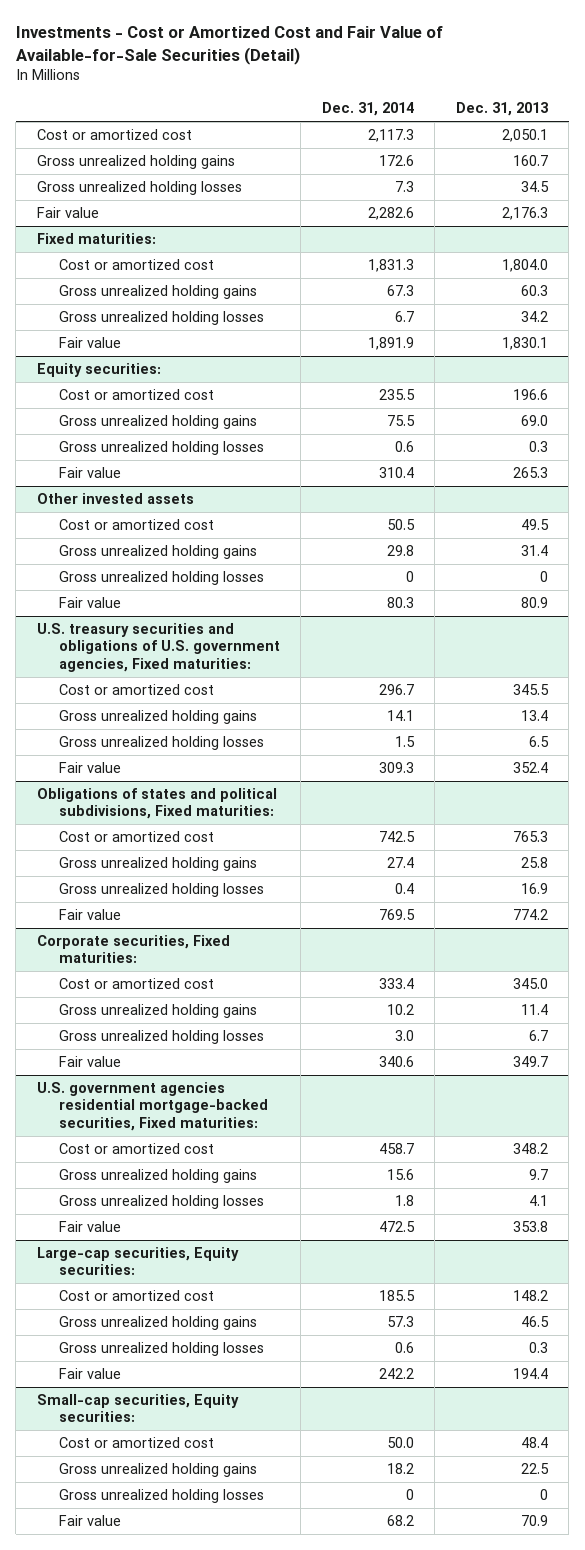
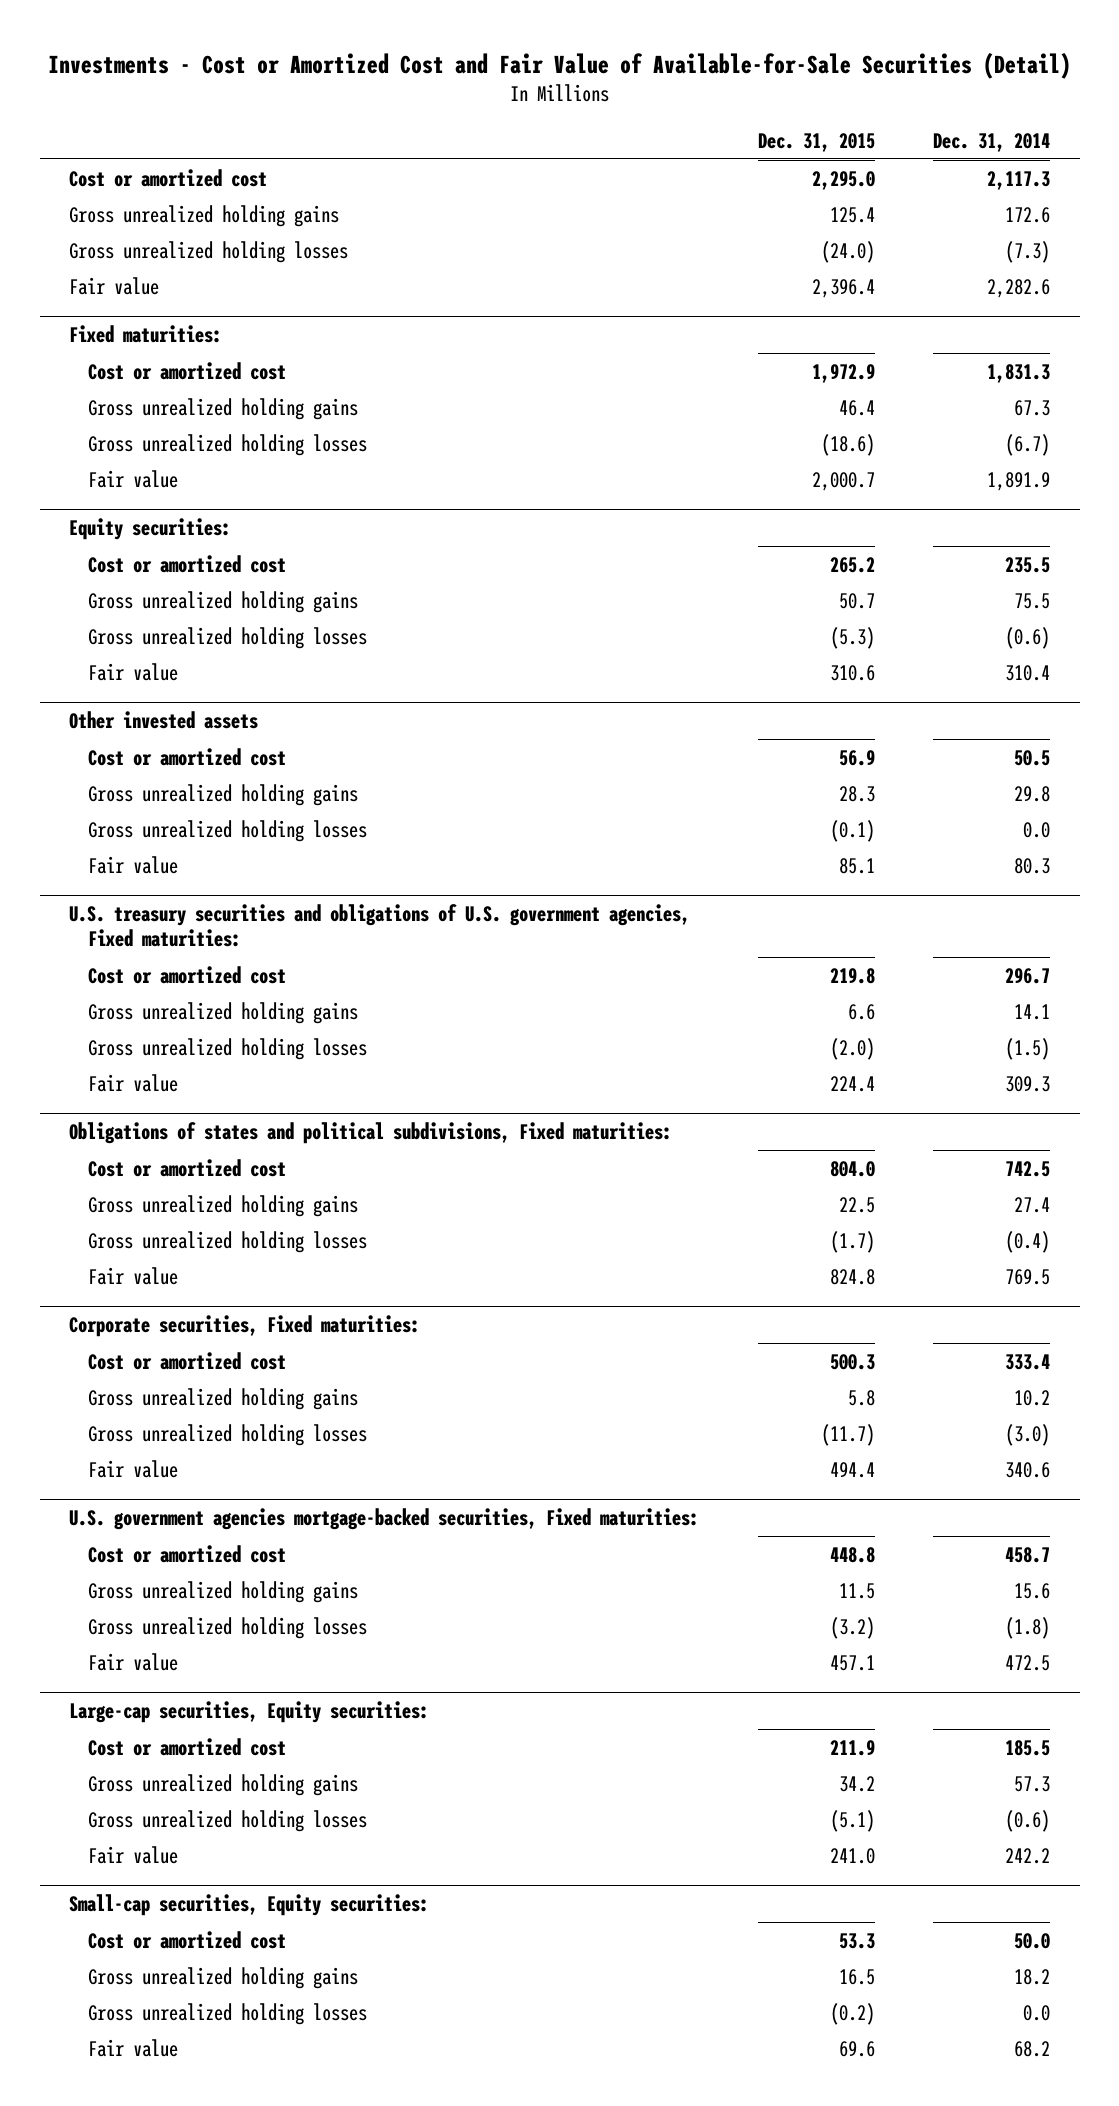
[455,102,548,117] Dec. 31, 2013 -> none
none -> [757,132,875,152] Dec. 31, 2015
[394,181,414,193] 7.3 -> [1005,240,1051,263] (7.3)
[394,311,414,323] 6.7 -> [1005,433,1051,456] (6.7)
[394,441,414,453] 0.6 -> [1005,626,1051,649] (0.6)
[405,571,414,583] 0 -> [1023,821,1051,838] 0.0
[394,736,415,748] 1.5 -> [1005,1037,1051,1060] (1.5)
[394,883,414,895] 0.4 -> [1005,1230,1051,1253] (0.4)
[394,1030,414,1042] 3.0 -> [1005,1423,1051,1446] (3.0)
[36,1082,268,1131] U.S. government agencies residential mortgage-backed securities, Fixed maturities: -> [69,1507,700,1530] U.S. government agencies mortgage-backed securities, Fixed maturities:
[394,1195,414,1207] 1.8 -> [1005,1616,1051,1639] (1.8)
[394,1342,414,1354] 0.6 -> [1005,1809,1051,1832] (0.6)
[405,1489,414,1501] 0 -> [1023,2004,1051,2021] 0.0

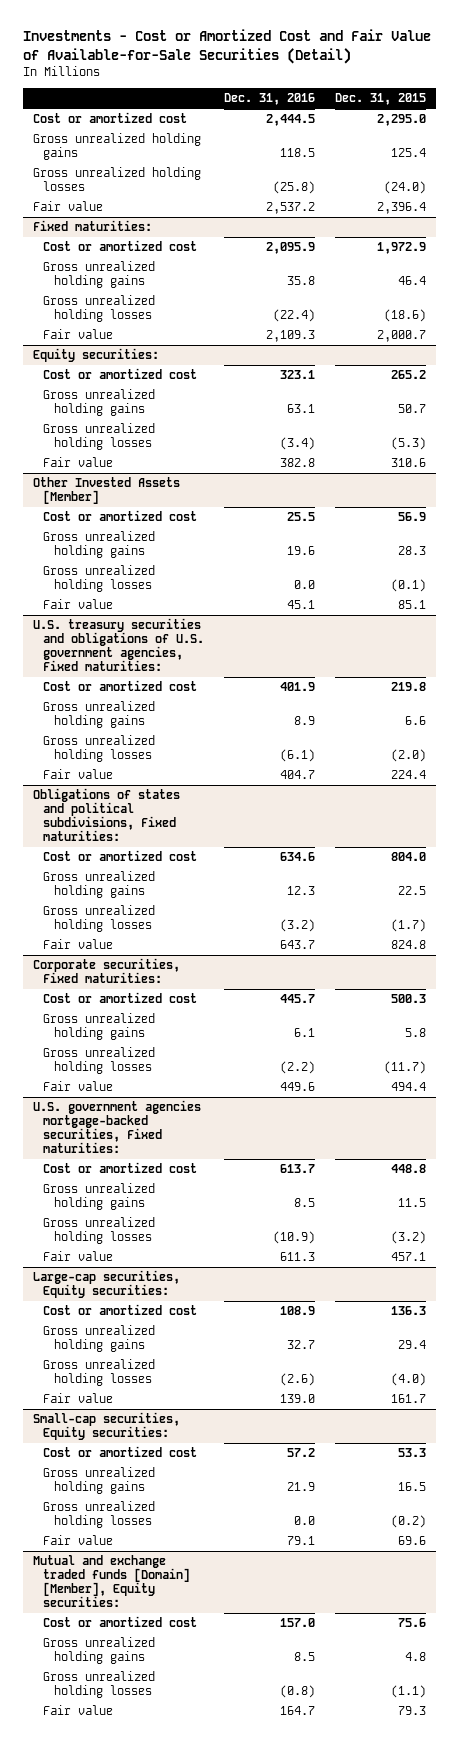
[933,132,1051,152] Dec. 31, 2014 -> none
none -> [224,93,316,106] Dec. 31, 2016
[69,710,259,729] Other invested assets -> [32,477,180,505] Other Invested Assets [Member]
[829,1739,875,1756] 211.9 -> [391,1306,427,1316] 136.3
[838,1775,875,1792] 34.2 -> [398,1340,427,1350] 29.4
[829,1809,875,1832] (5.1) -> [391,1373,427,1387] (4.0)
[829,1847,875,1864] 241.0 -> [391,1394,427,1404] 161.7
none -> [32,1555,191,1608] Mutual and exchange traded funds [Domain] [Member], Equity securities:
none -> [43,1616,198,1628] Cost or amortized cost
none -> [43,1637,156,1665] Gross unrealized holding gains
none -> [43,1671,156,1699] Gross unrealized holding losses
none -> [43,1705,114,1716] Fair value

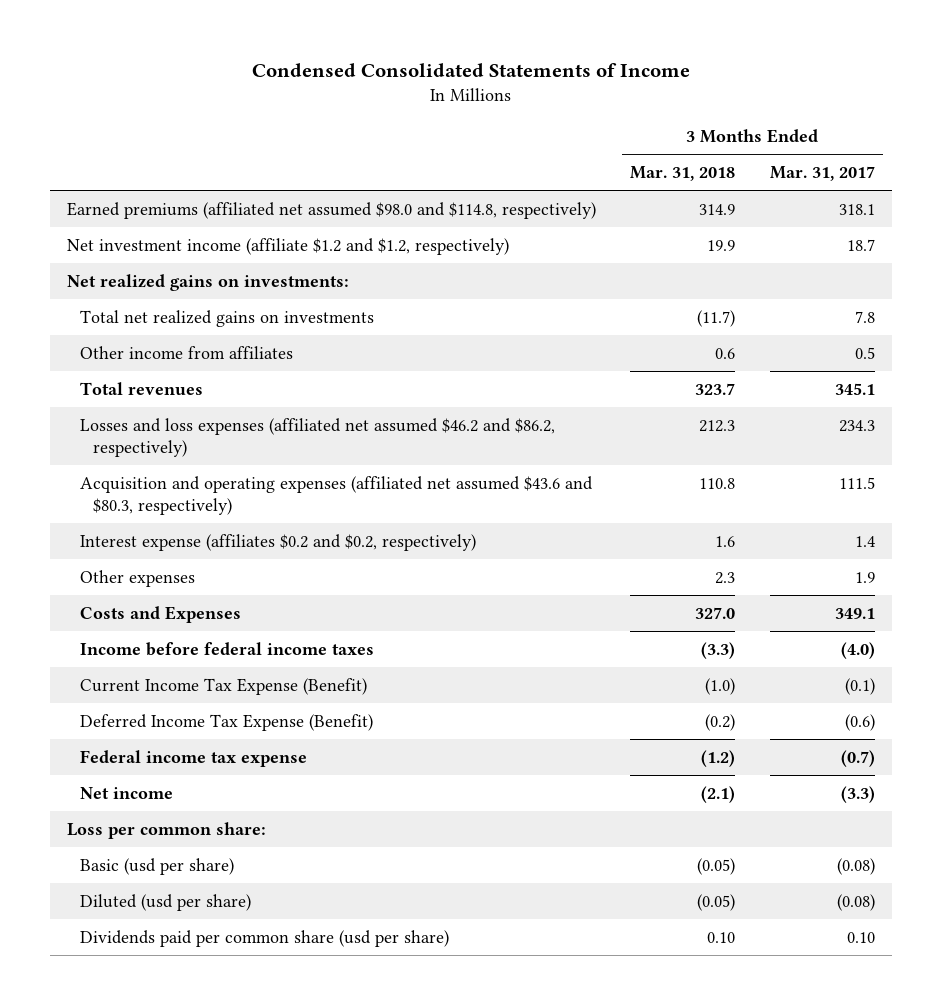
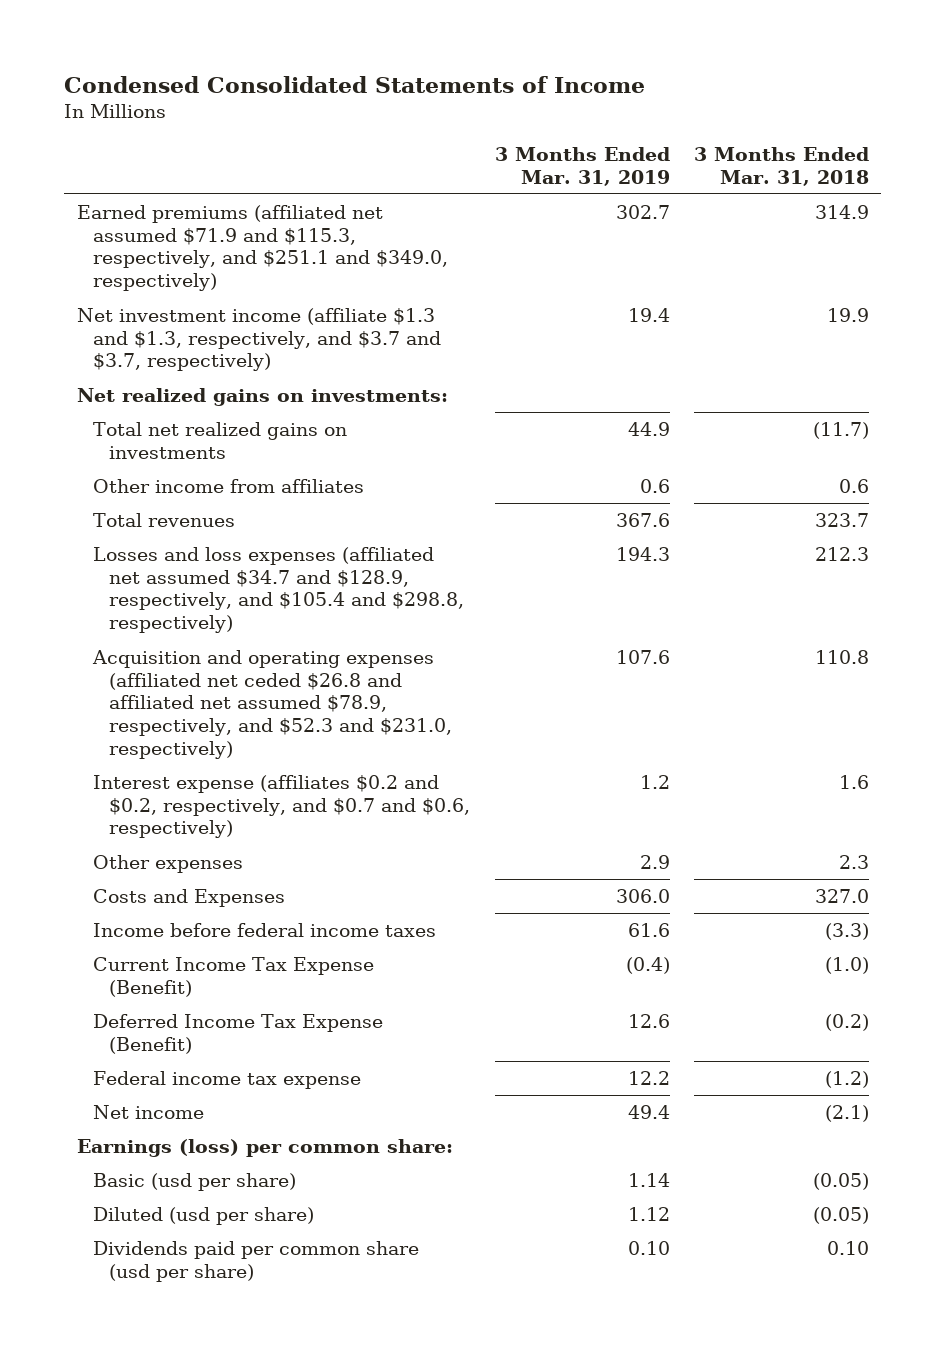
[769,166,875,182] Mar. 31, 2017 -> none
none -> [494,146,670,186] 3 Months Ended Mar. 31, 2019
[66,201,596,219] Earned premiums (affiliated net assumed $98.0 and $114.8, respectively) -> [76,204,448,292] Earned premiums (affiliated net assumed $71.9 and $115.3, respectively, and $251.1 and $349.0, respectively)
[66,237,509,255] Net investment income (affiliate $1.2 and $1.2, respectively) -> [76,307,441,372] Net investment income (affiliate $1.3 and $1.3, respectively, and $3.7 and $3.7, respectively)
[79,417,555,458] Losses and loss expenses (affiliated net assumed $46.2 and $86.2, respectively) -> [92,546,465,634] Losses and loss expenses (affiliated net assumed $34.7 and $128.9, respectively, and $105.4 and $298.8, respectively)
[79,475,593,516] Acquisition and operating expenses (affiliated net assumed $43.6 and $80.3, respectively) -> [91,649,453,759] Acquisition and operating expenses (affiliated net ceded $26.8 and affiliated net assumed $78.9, respectively, and $52.3 and $231.0, respectively)
[79,533,476,551] Interest expense (affiliates $0.2 and $0.2, respectively) -> [92,774,471,839] Interest expense (affiliates $0.2 and $0.2, respectively, and $0.7 and $0.6, respectively)
[66,821,266,839] Loss per common share: -> [76,1138,453,1157] Earnings (loss) per common share:

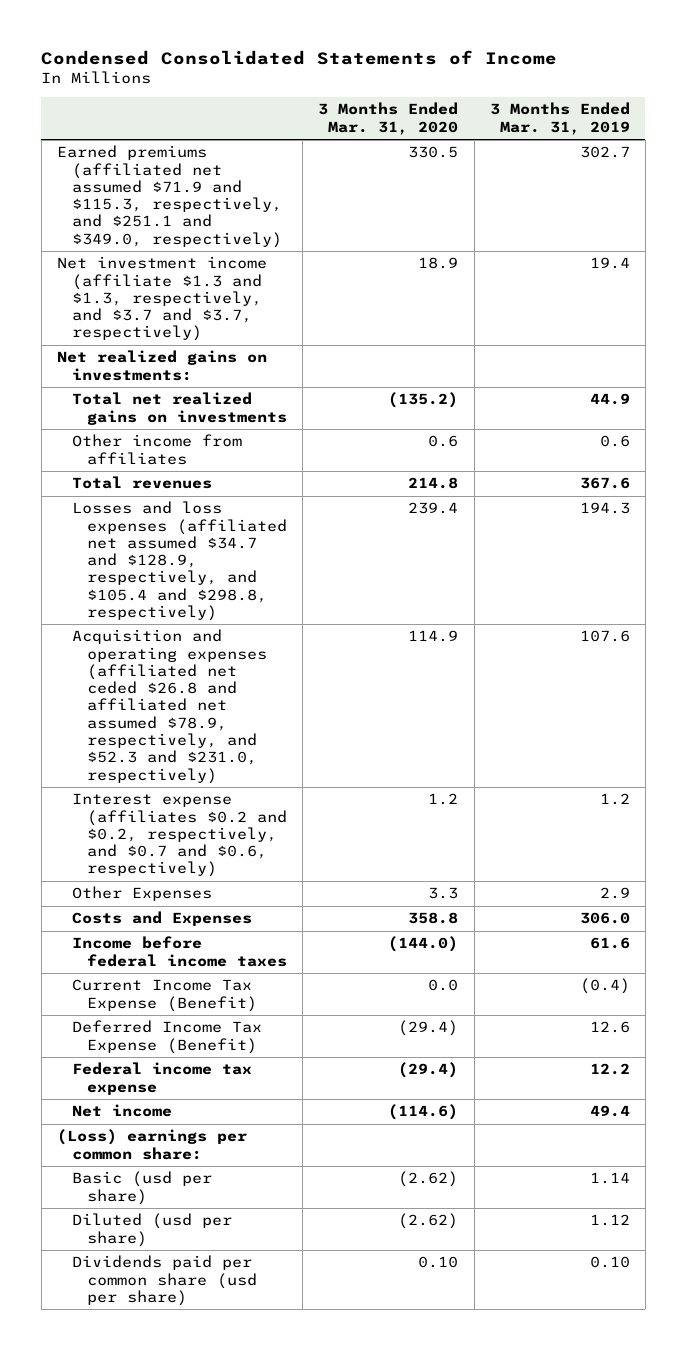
[694,146,870,186] 3 Months Ended Mar. 31, 2018 -> none
none -> [318,102,459,135] 3 Months Ended Mar. 31, 2020
[92,854,243,873] Other expenses -> [72,886,213,902] Other Expenses
[76,1138,453,1157] Earnings (loss) per common share: -> [56,1129,247,1160] (Loss) earnings per common share:

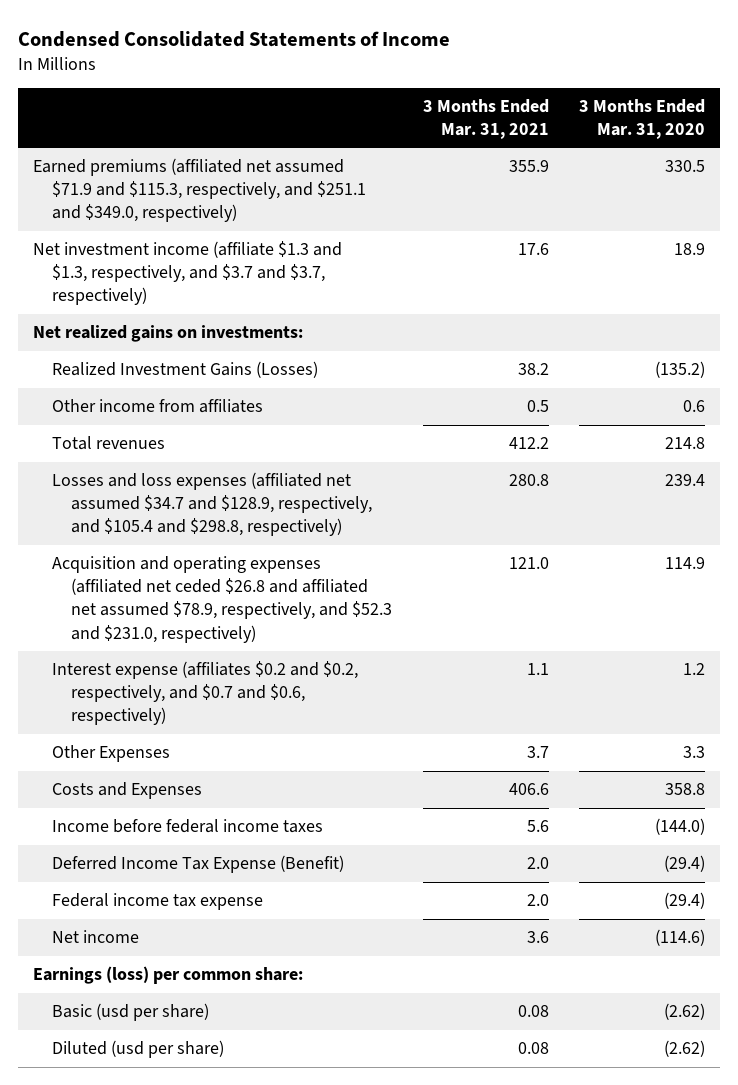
[489,102,630,135] 3 Months Ended Mar. 31, 2019 -> none
none -> [422,98,549,140] 3 Months Ended Mar. 31, 2021
[72,392,288,425] Total net realized gains on investments -> [52,361,319,379] Realized Investment Gains (Losses)
[72,979,258,1012] Current Income Tax Expense (Benefit) -> none
[56,1129,247,1160] (Loss) earnings per common share: -> [33,966,304,985] Earnings (loss) per common share:
[72,1255,258,1306] Dividends paid per common share (usd per share) -> none

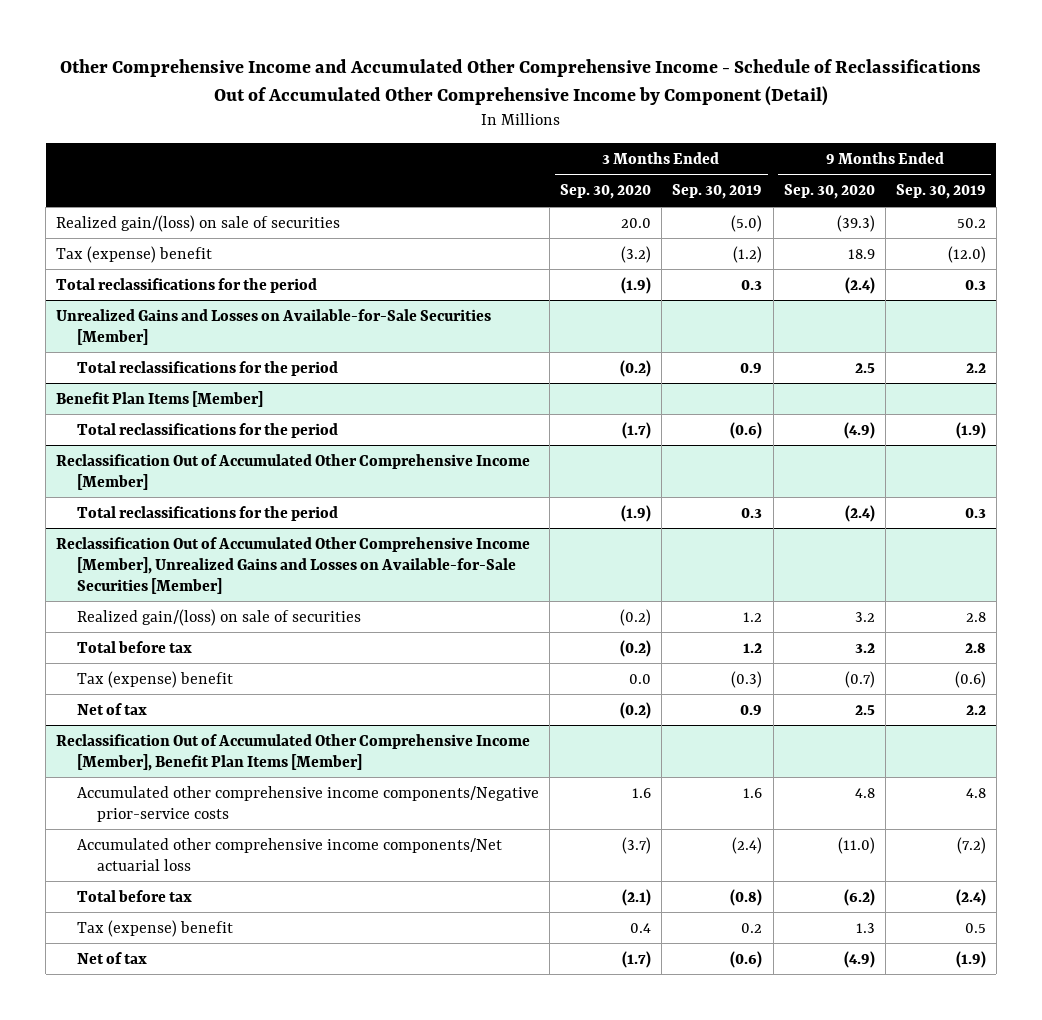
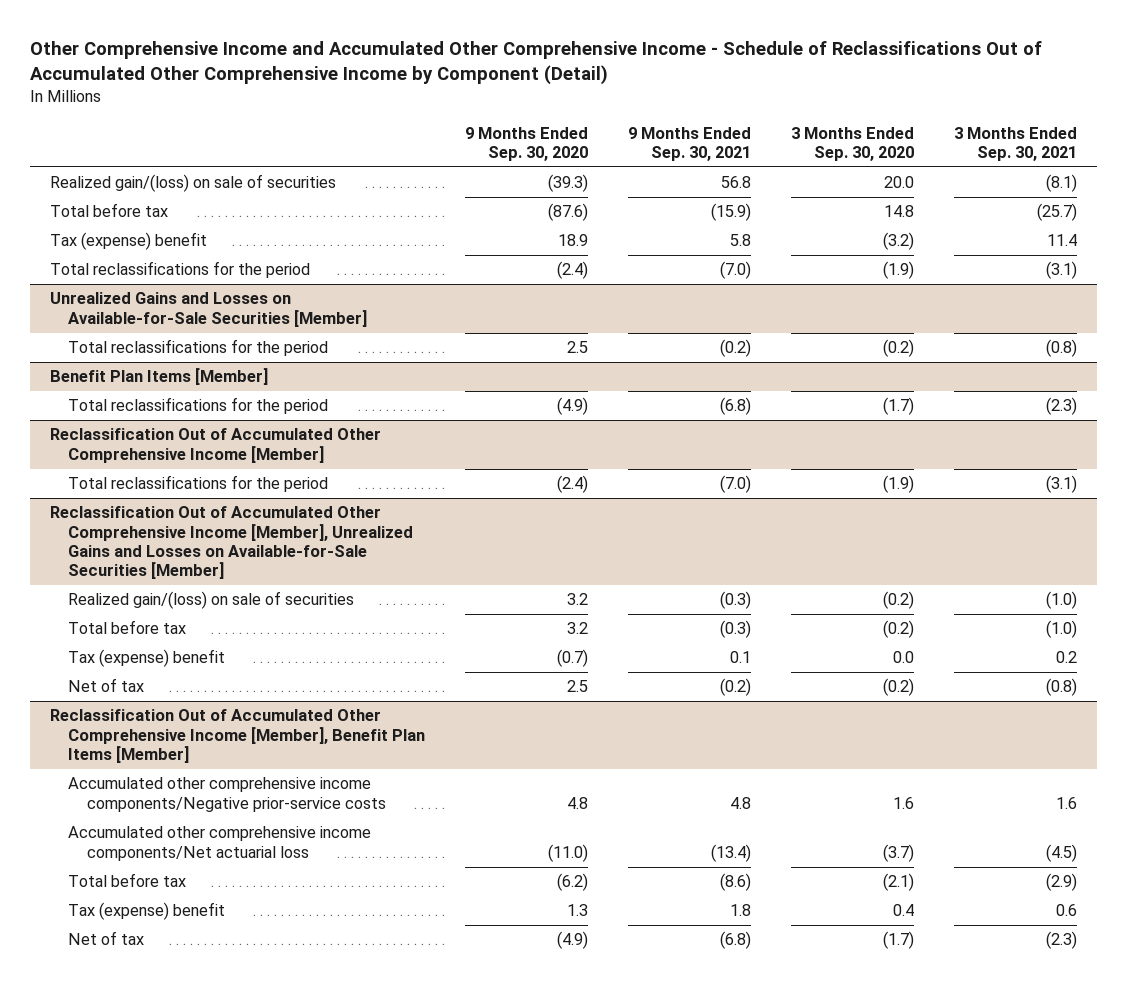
[672,184,763,200] Sep. 30, 2019 -> none
[895,184,986,200] Sep. 30, 2019 -> none
none -> [628,126,752,161] 9 Months Ended Sep. 30, 2021
none -> [954,126,1078,161] 3 Months Ended Sep. 30, 2021
none -> [49,203,168,218] Total before tax

